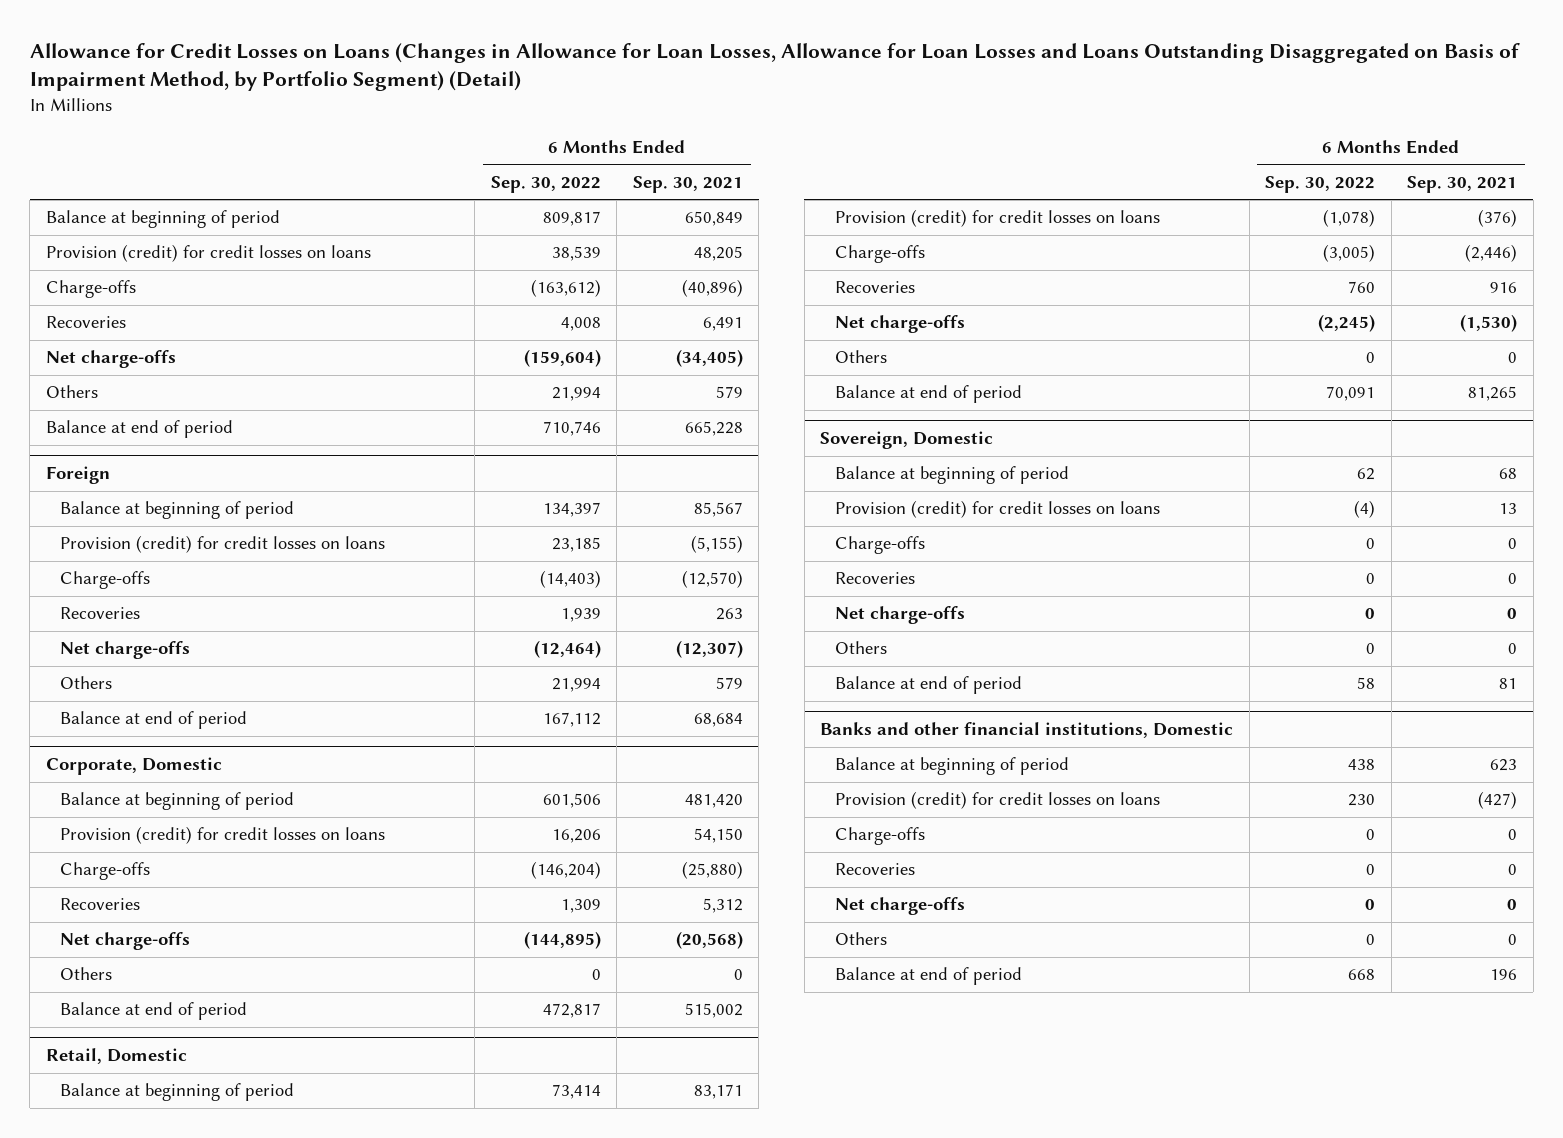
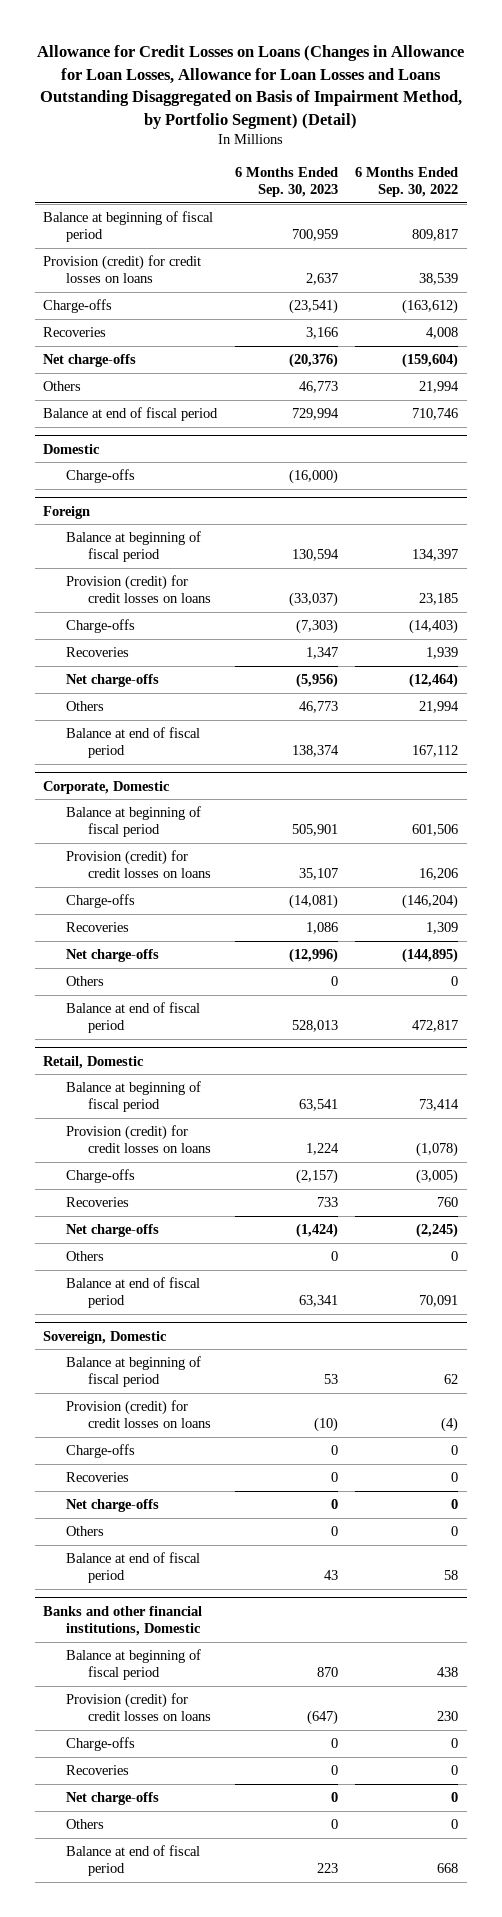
[632,175,743,193] Sep. 30, 2021 -> none
none -> [234,166,338,198] 6 Months Ended Sep. 30, 2023
[45,210,280,229] Balance at beginning of period -> [43,210,214,243] Balance at beginning of fiscal period
[45,420,233,439] Balance at end of period -> [43,406,219,421] Balance at end of fiscal period
none -> [43,443,101,454] Domestic
none -> [65,468,135,483] Charge-offs
[60,501,295,520] Balance at beginning of period -> [65,530,201,563] Balance at beginning of fiscal period
[60,711,248,730] Balance at end of period -> [65,726,200,759] Balance at end of fiscal period
[60,792,295,811] Balance at beginning of period -> [65,805,201,838] Balance at beginning of fiscal period
[60,1002,248,1021] Balance at end of period -> [65,1001,200,1034] Balance at end of fiscal period
[60,1083,295,1102] Balance at beginning of period -> [65,1080,201,1113] Balance at beginning of fiscal period
[834,385,1022,404] Balance at end of period -> [65,1276,200,1309] Balance at end of fiscal period
[834,466,1069,485] Balance at beginning of period -> [65,1355,201,1388] Balance at beginning of fiscal period
[834,676,1022,695] Balance at end of period -> [65,1551,200,1584] Balance at end of fiscal period
[834,757,1069,776] Balance at beginning of period -> [65,1648,201,1681] Balance at beginning of fiscal period
[834,967,1022,986] Balance at end of period -> [65,1844,200,1877] Balance at end of fiscal period

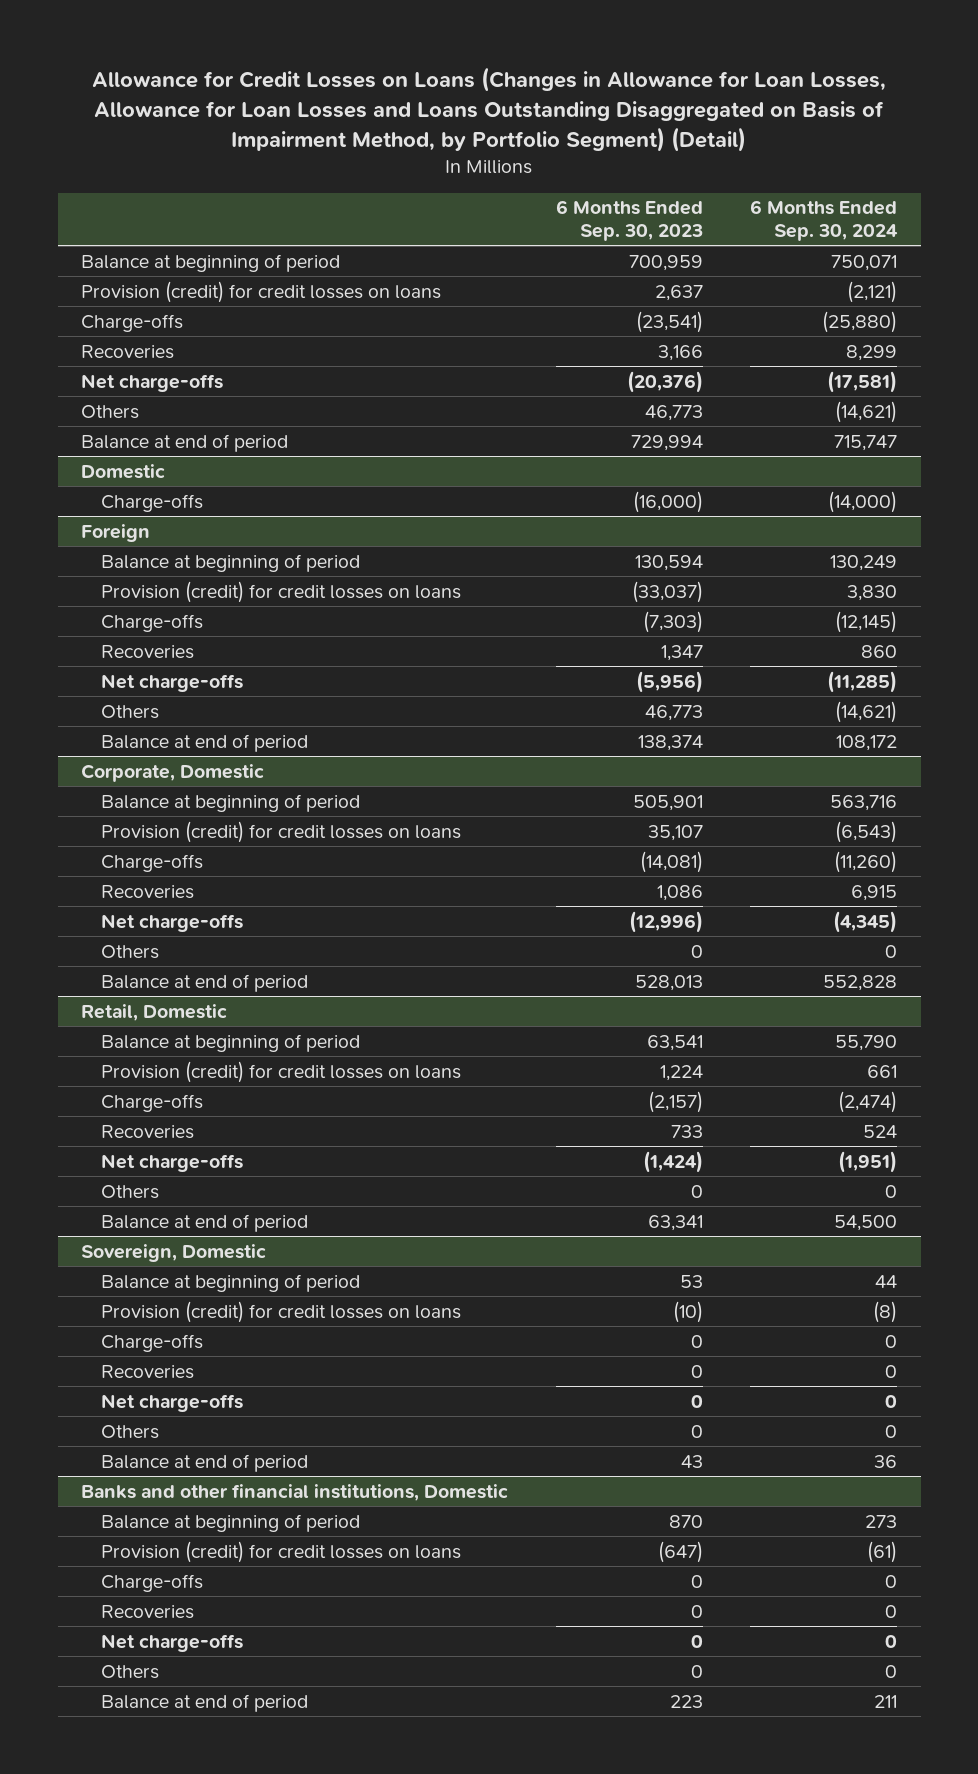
[355,166,459,198] 6 Months Ended Sep. 30, 2022 -> none
none -> [750,200,899,241] 6 Months Ended Sep. 30, 2024
[43,210,214,243] Balance at beginning of fiscal period -> [81,253,341,272] Balance at beginning of period
[43,406,219,421] Balance at end of fiscal period -> [81,433,289,452] Balance at end of period
[65,530,201,563] Balance at beginning of fiscal period -> [100,553,360,572] Balance at beginning of period
[65,726,200,759] Balance at end of fiscal period -> [100,733,308,752] Balance at end of period
[65,805,201,838] Balance at beginning of fiscal period -> [100,793,360,812] Balance at beginning of period
[65,1001,200,1034] Balance at end of fiscal period -> [100,973,308,992] Balance at end of period
[65,1080,201,1113] Balance at beginning of fiscal period -> [100,1033,360,1052] Balance at beginning of period
[65,1276,200,1309] Balance at end of fiscal period -> [100,1213,308,1232] Balance at end of period
[65,1355,201,1388] Balance at beginning of fiscal period -> [100,1273,360,1292] Balance at beginning of period
[65,1551,200,1584] Balance at end of fiscal period -> [100,1453,308,1472] Balance at end of period
[65,1648,201,1681] Balance at beginning of fiscal period -> [100,1513,360,1532] Balance at beginning of period
[65,1844,200,1877] Balance at end of fiscal period -> [100,1693,308,1712] Balance at end of period

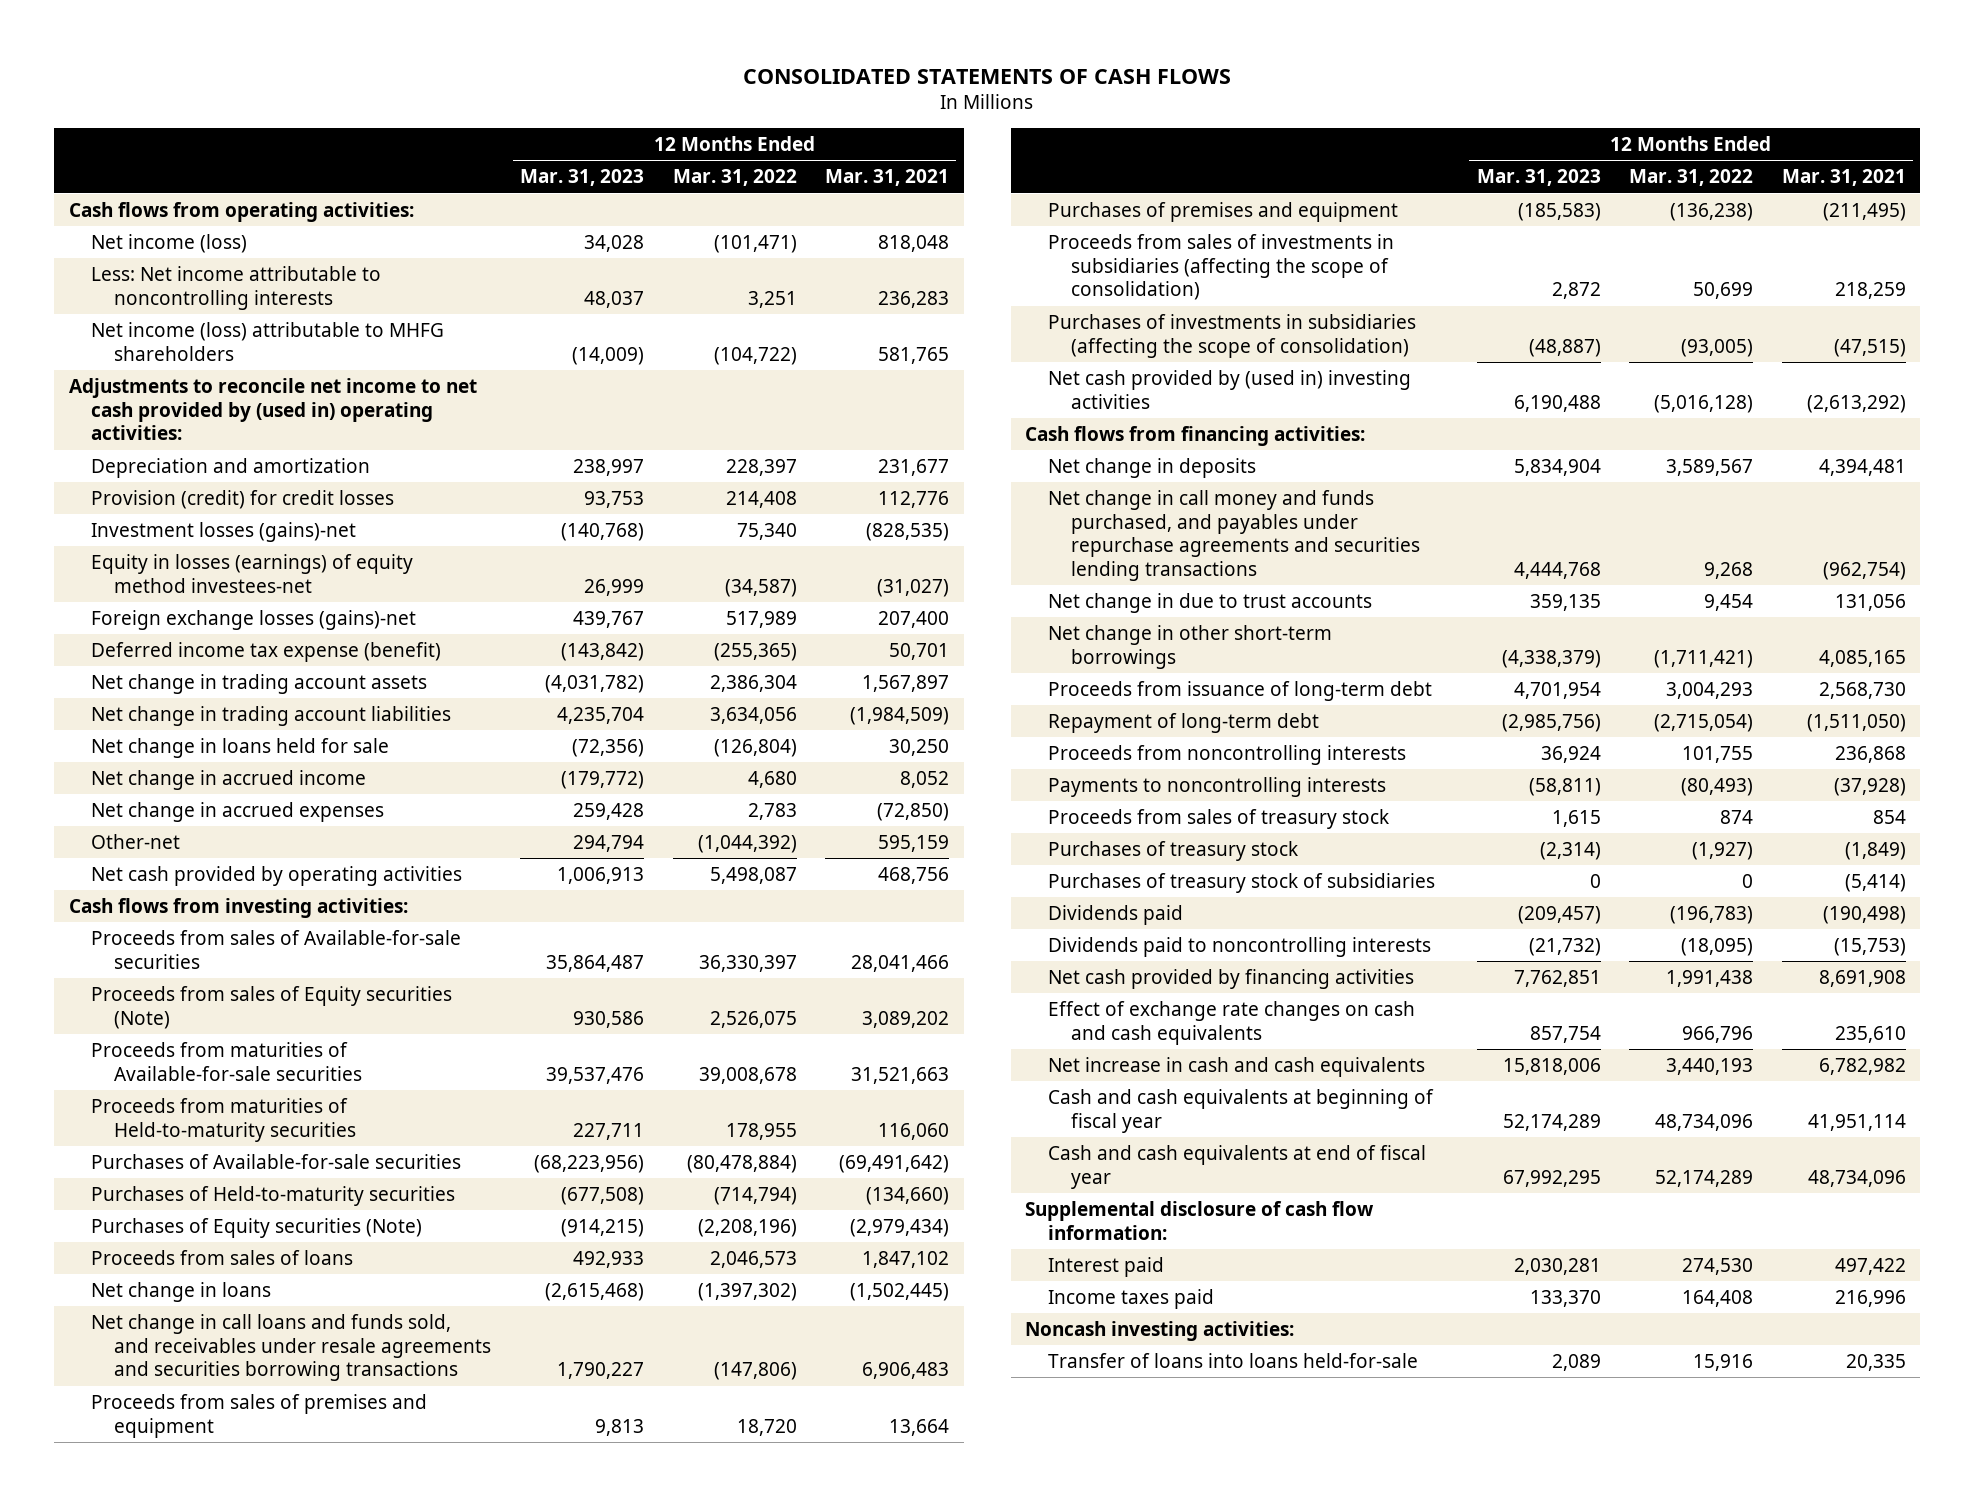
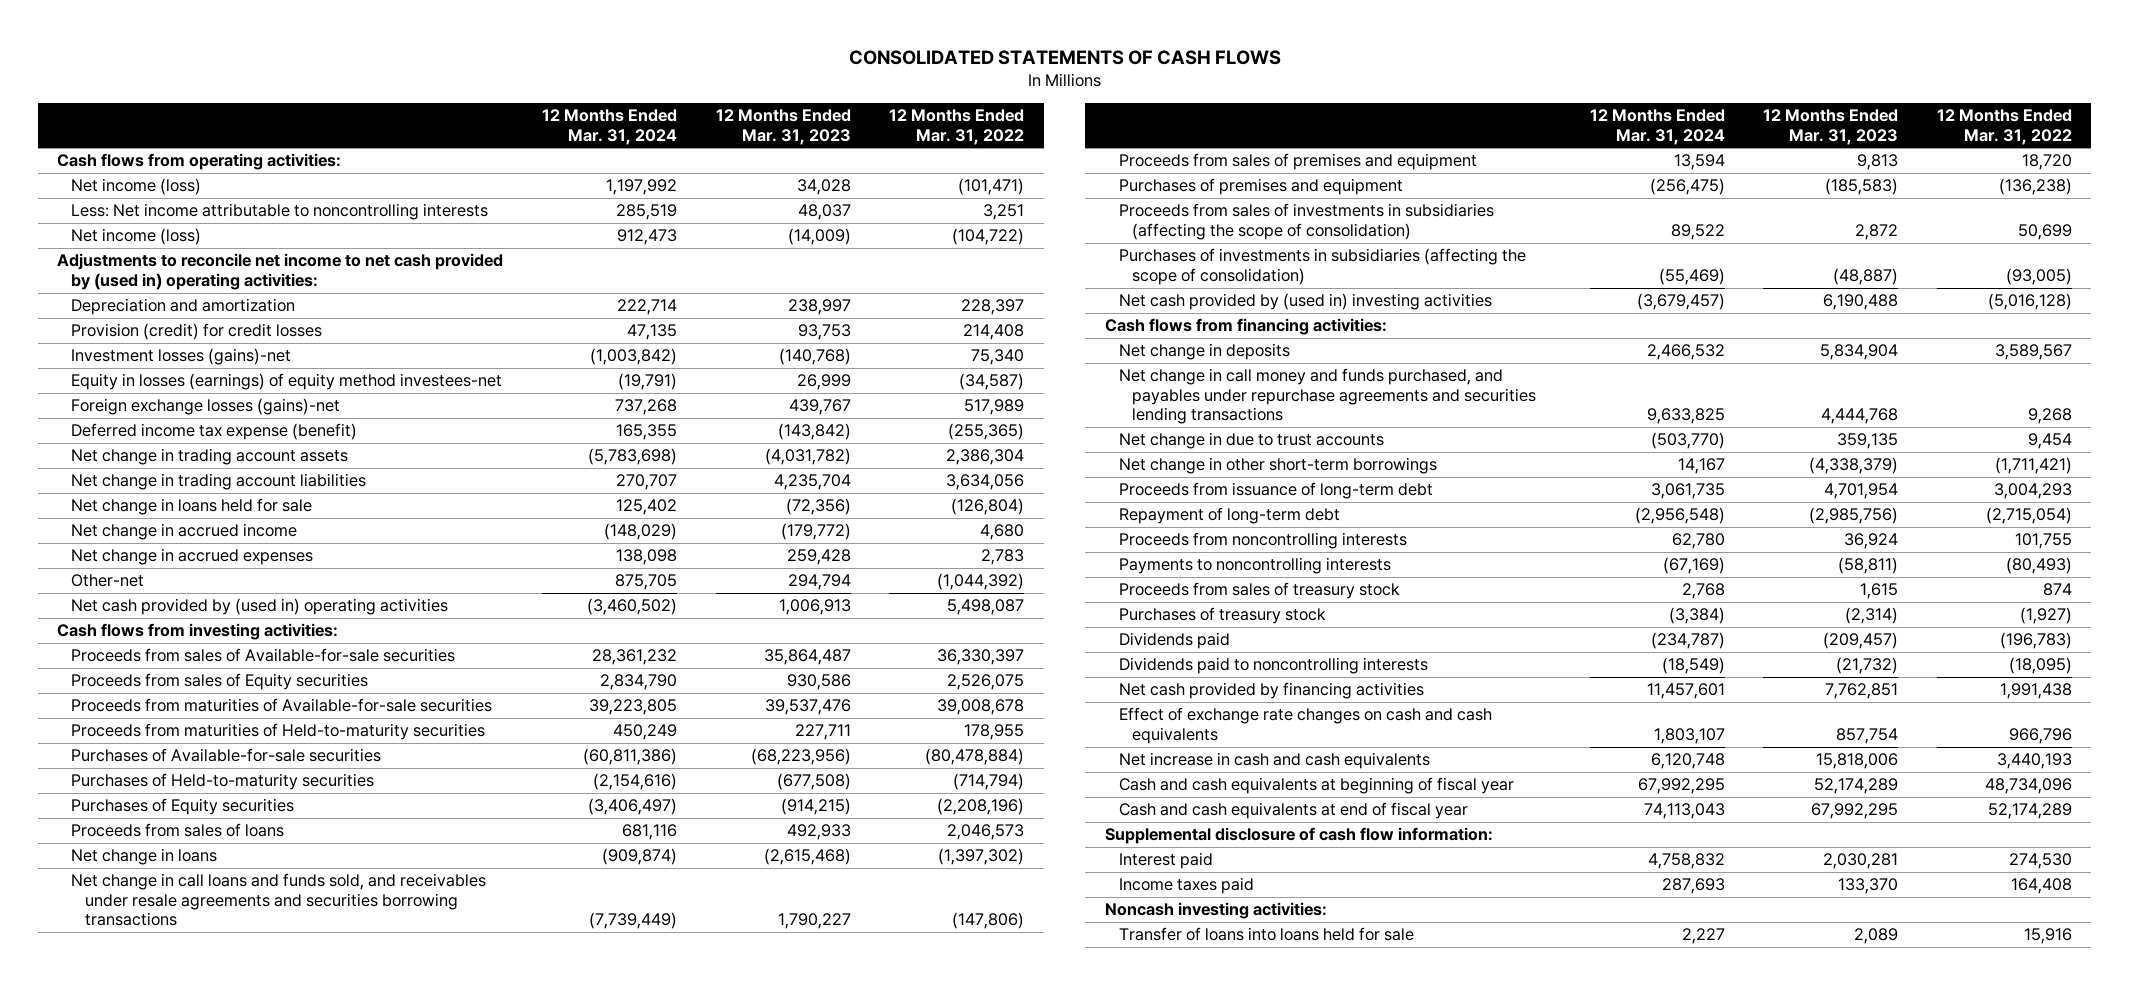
[825,169,950,187] Mar. 31, 2021 -> none
none -> [541,109,677,145] 12 Months Ended Mar. 31, 2024
[91,322,445,361] Net income (loss) attributable to MHFG shareholders -> [71,228,202,246] Net income (loss)
[91,866,463,887] Net cash provided by operating activities -> [71,598,449,616] Net cash provided by (used in) operating activities
[91,986,453,1029] Proceeds from sales of Equity securities (Note) -> [71,673,369,691] Proceeds from sales of Equity securities
[91,1218,423,1239] Purchases of Equity securities (Note) -> [71,798,295,816] Purchases of Equity securities
[1048,873,1436,894] Purchases of treasury stock of subsidiaries -> none
[1048,1353,1419,1369] Transfer of loans into loans held-for-sale -> [1118,927,1414,942] Transfer of loans into loans held for sale

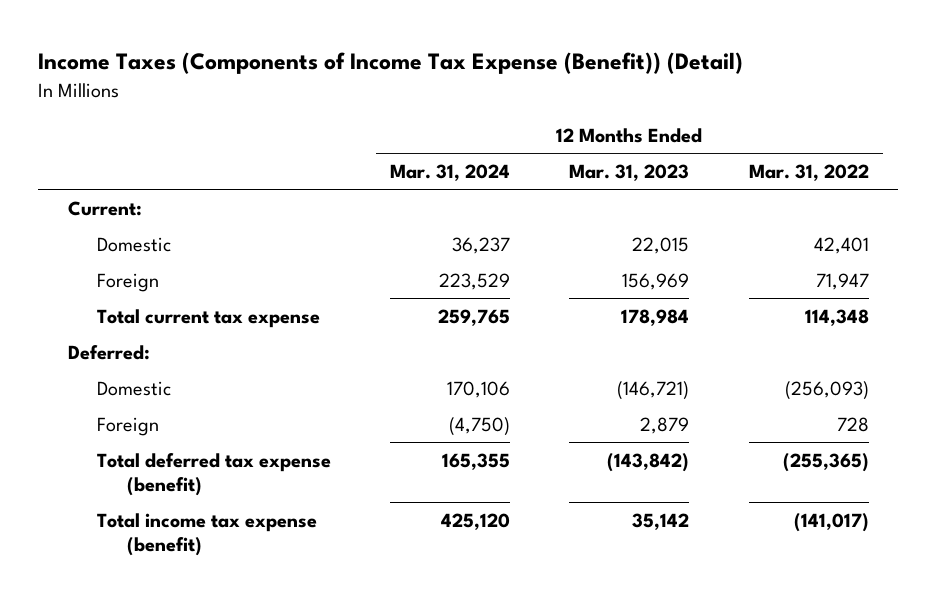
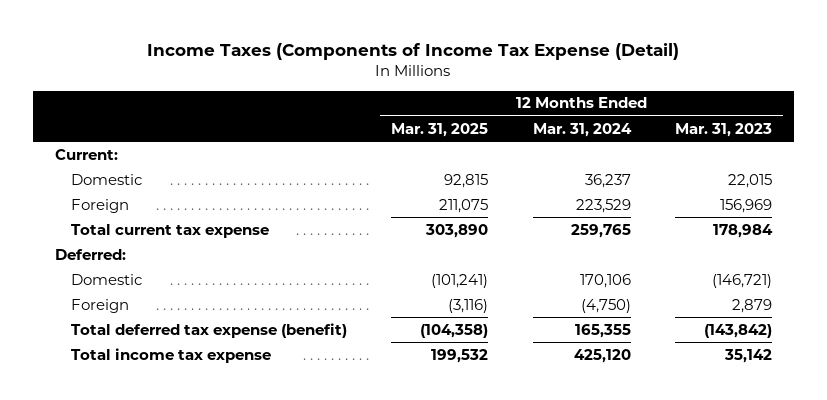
[38,52,744,75] Income Taxes (Components of Income Tax Expense (Benefit)) (Detail) -> [147,42,680,60] Income Taxes (Components of Income Tax Expense (Detail)
[748,163,869,181] Mar. 31, 2022 -> none
none -> [391,122,489,137] Mar. 31, 2025
[97,512,318,556] Total income tax expense (benefit) -> [71,347,272,363] Total income tax expense

